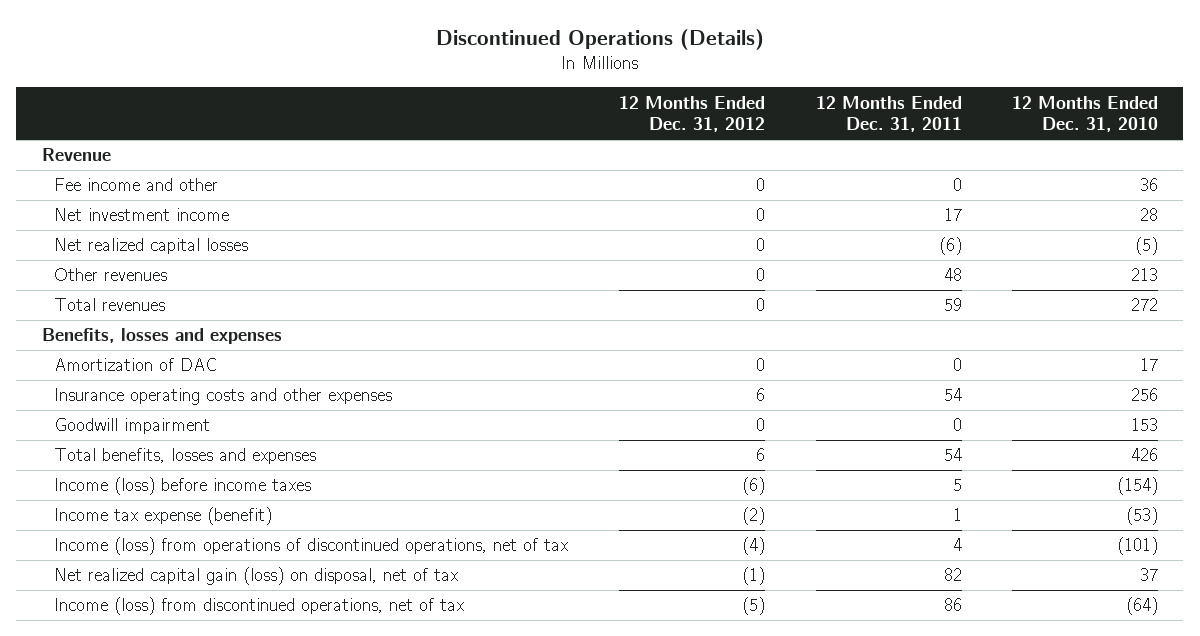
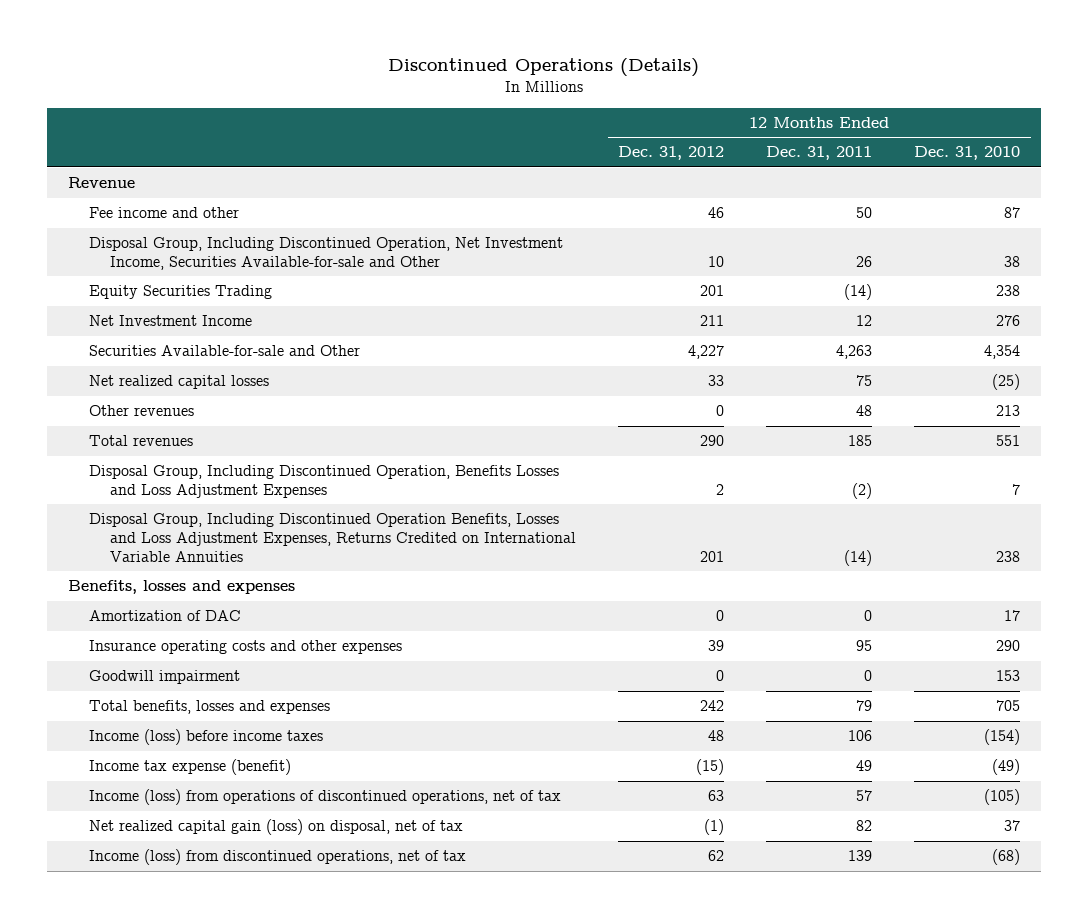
[755,178,765,192] 0 -> [708,207,725,219] 46
[952,178,962,192] 0 -> [856,207,873,219] 50
[1140,178,1159,192] 36 -> [1004,207,1021,219] 87
none -> [88,237,563,270] Disposal Group, Including Discontinued Operation, Net Investment Income, Securities Available-for-sale and Other
none -> [88,285,272,300] Equity Securities Trading
[54,208,230,222] Net investment income -> [88,315,252,327] Net Investment Income
[755,208,765,222] 0 -> [700,315,725,327] 211
[943,208,962,222] 17 -> [856,315,873,327] 12
[1140,208,1159,222] 28 -> [996,315,1021,327] 276
none -> [88,345,360,357] Securities Available-for-sale and Other
[755,238,765,252] 0 -> [708,375,725,387] 33
[938,237,962,256] (6) -> [856,375,873,387] 75
[1135,237,1159,256] (5) -> [992,374,1021,391] (25)
[755,298,765,312] 0 -> [700,435,725,447] 290
[943,298,962,312] 59 -> [848,435,873,447] 185
[1131,298,1159,312] 272 -> [996,435,1021,447] 551
none -> [88,465,559,498] Disposal Group, Including Discontinued Operation, Benefits Losses and Loss Adjustment Expenses
none -> [88,513,577,562] Disposal Group, Including Discontinued Operation Benefits, Losses and Loss Adjustment Expenses, Returns Credited on International Variable Annuities
[755,388,765,402] 6 -> [708,640,725,652] 39
[943,388,962,402] 54 -> [856,640,873,652] 95
[1131,388,1159,402] 256 -> [996,640,1021,652] 290
[755,448,765,462] 6 -> [700,700,725,712] 242
[943,448,962,462] 54 -> [856,700,873,712] 79
[1131,448,1159,462] 426 -> [996,700,1021,712] 705
[741,477,765,496] (6) -> [708,730,725,742] 48
[952,479,962,492] 5 -> [848,730,873,742] 106
[741,507,765,526] (2) -> [696,759,725,776] (15)
[952,508,962,522] 1 -> [856,760,873,772] 49
[1126,507,1159,526] (53) -> [992,759,1021,776] (49)
[741,537,765,556] (4) -> [708,790,725,802] 63
[952,538,962,552] 4 -> [856,790,873,802] 57
[1117,537,1159,556] (101) -> [984,789,1021,806] (105)
[741,597,765,616] (5) -> [708,850,725,862] 62
[943,598,962,612] 86 -> [848,850,873,862] 139
[1126,597,1159,616] (64) -> [992,849,1021,866] (68)

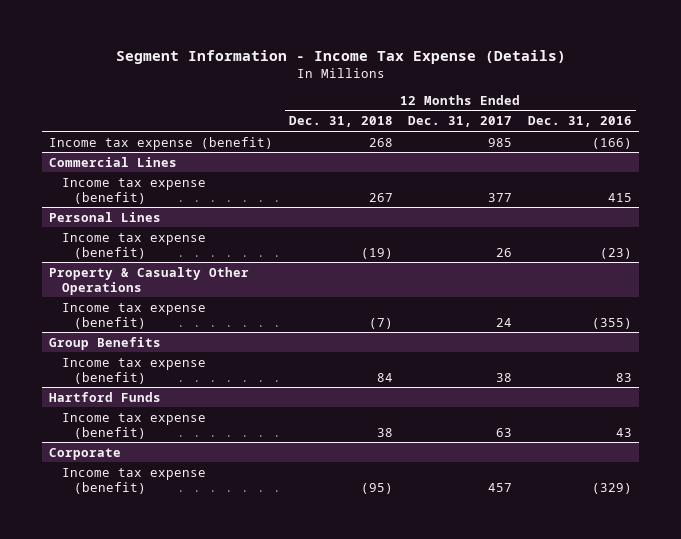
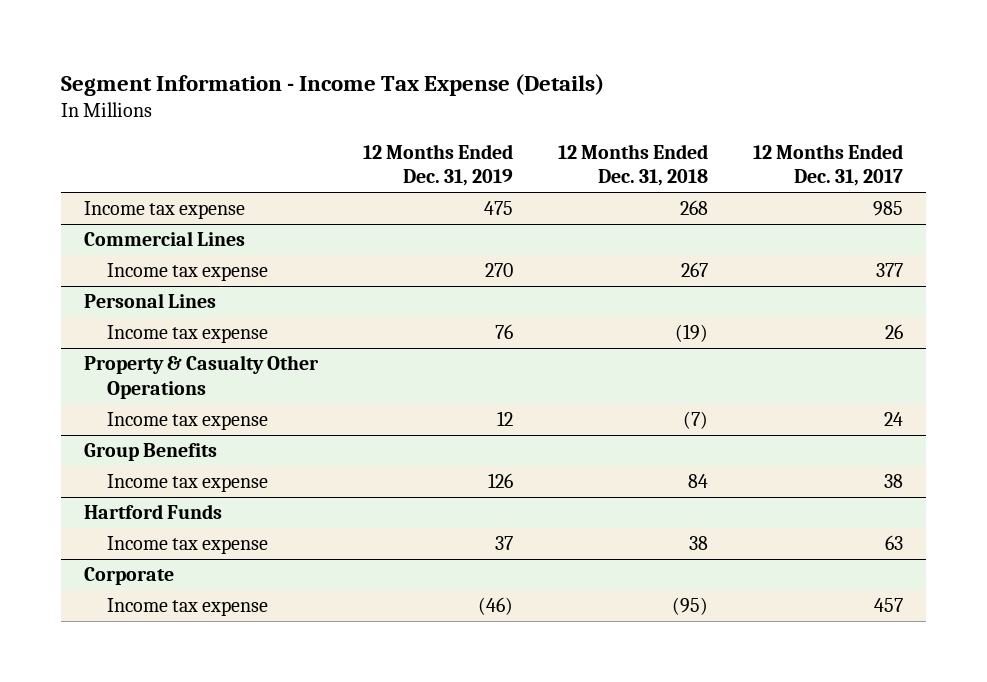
[527,116,632,128] Dec. 31, 2016 -> none
none -> [362,143,513,187] 12 Months Ended Dec. 31, 2019
[49,136,274,150] Income tax expense (benefit) -> [83,201,245,220] Income tax expense
[61,177,206,204] Income tax expense (benefit) -> [106,263,268,282] Income tax expense
[61,232,206,259] Income tax expense (benefit) -> [106,325,268,344] Income tax expense
[61,302,206,329] Income tax expense (benefit) -> [106,412,268,431] Income tax expense
[61,357,206,384] Income tax expense (benefit) -> [106,474,268,493] Income tax expense
[61,412,206,439] Income tax expense (benefit) -> [106,536,268,555] Income tax expense
[61,467,206,494] Income tax expense (benefit) -> [106,598,268,617] Income tax expense

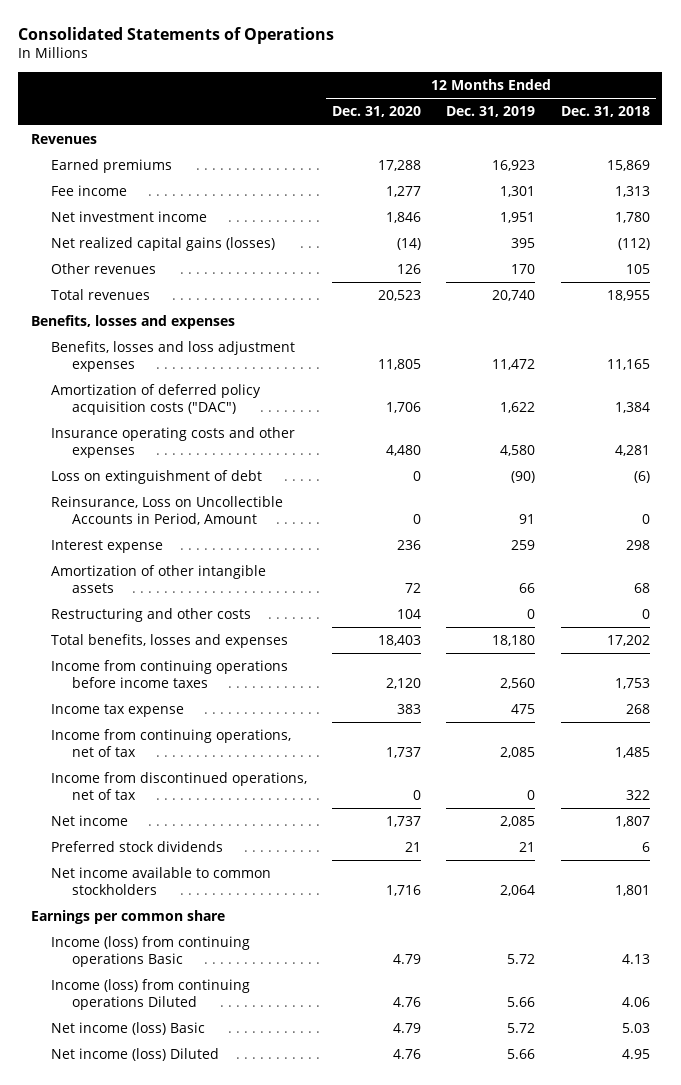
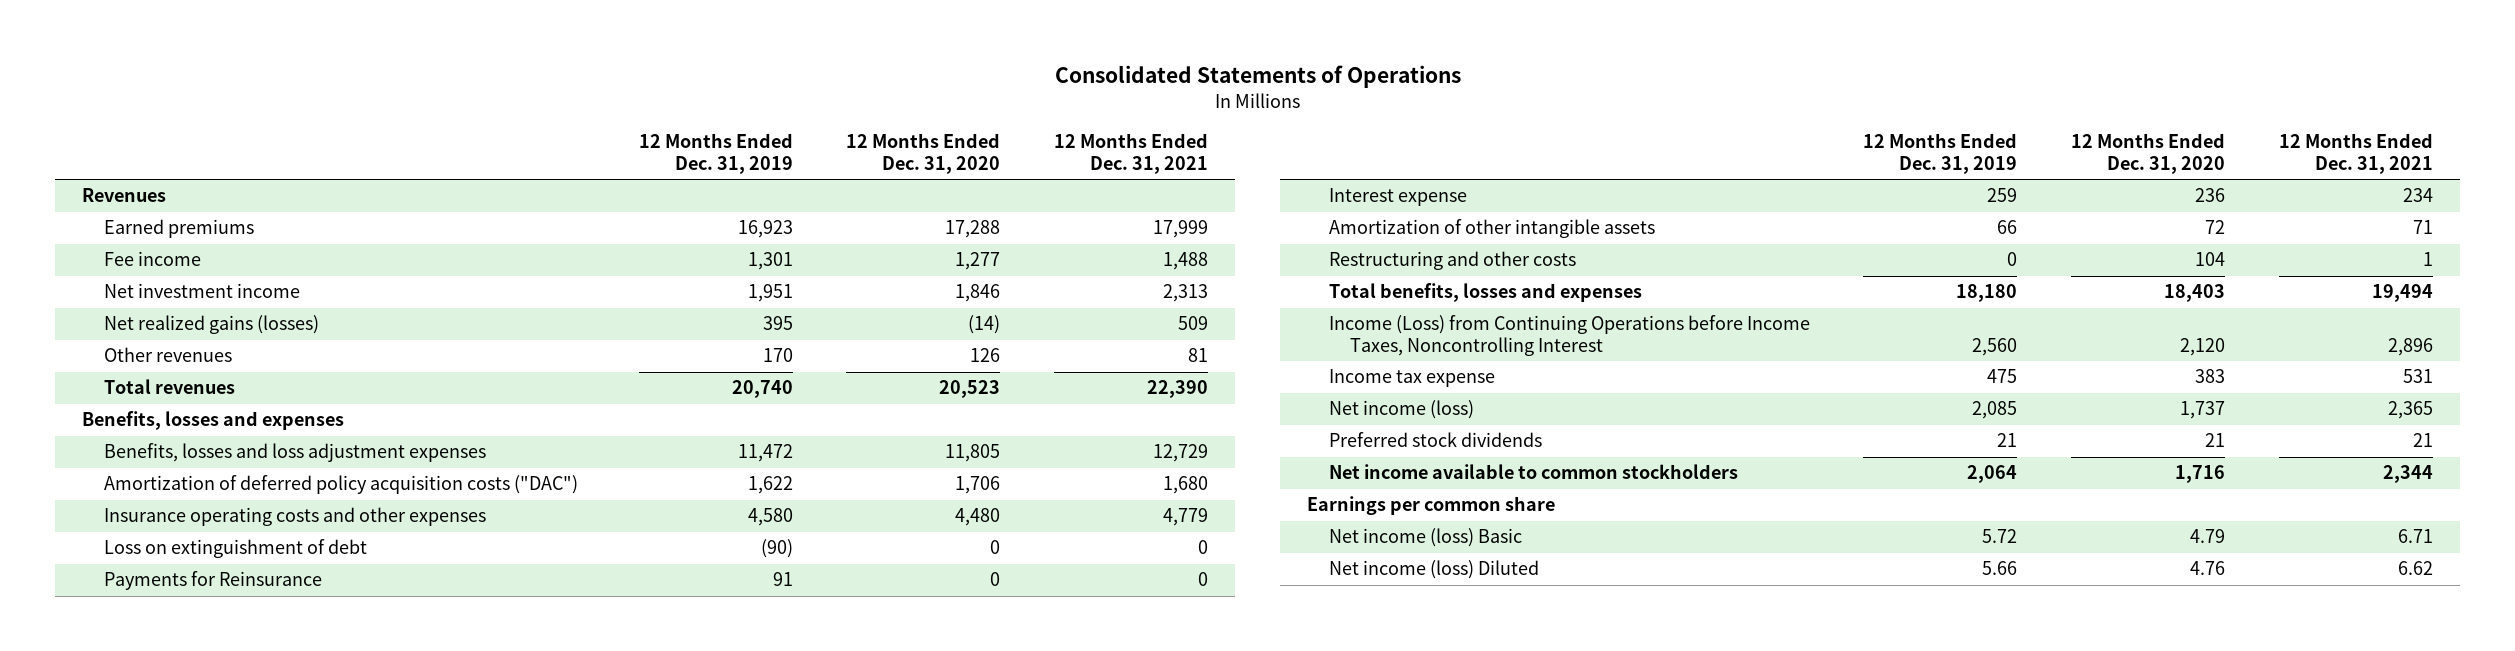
[560,106,650,118] Dec. 31, 2018 -> none
none -> [1054,133,1209,174] 12 Months Ended Dec. 31, 2021
[51,237,276,252] Net realized capital gains (losses) -> [103,315,319,335] Net realized gains (losses)
[51,496,284,525] Reinsurance, Loss on Uncollectible Accounts in Period, Amount -> none
none -> [103,571,322,591] Payments for Reinsurance
[51,660,289,688] Income from continuing operations before income taxes -> [1328,315,1810,357] Income (Loss) from Continuing Operations before Income Taxes, Noncontrolling Interest
[51,729,292,757] Income from continuing operations, net of tax -> none
[51,772,308,800] Income from discontinued operations, net of tax -> none
[51,815,129,827] Net income -> [1328,400,1474,420] Net income (loss)
[51,936,251,967] Income (loss) from continuing operations Basic -> none
[51,979,251,1010] Income (loss) from continuing operations Diluted -> none

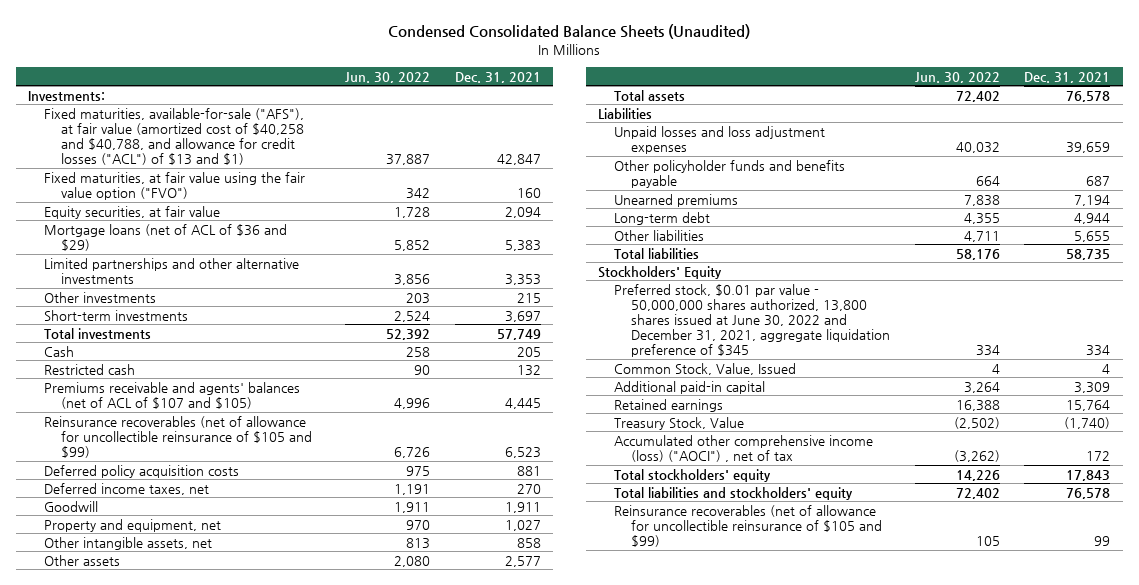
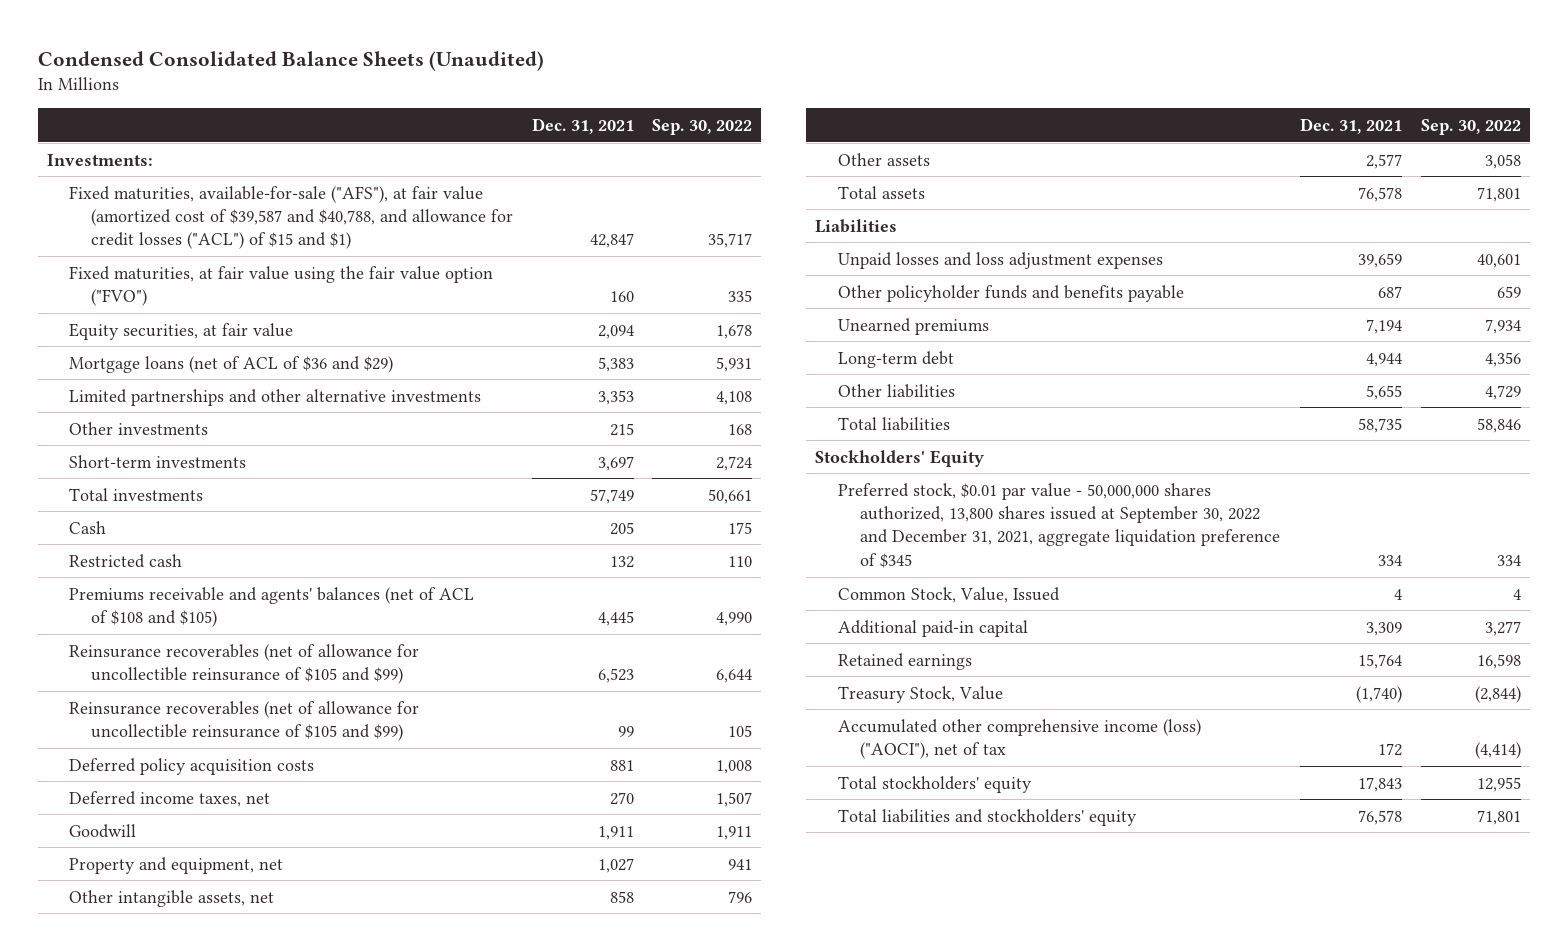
[344,71,430,83] Jun. 30, 2022 -> none
none -> [651,118,752,135] Sep. 30, 2022
[44,107,305,166] Fixed maturities, available-for-sale ("AFS"), at fair value (amortized cost of $40,258 and $40,788, and allowance for credit losses ("ACL") of $13 and $1) -> [68,185,514,250] Fixed maturities, available-for-sale ("AFS"), at fair value (amortized cost of $39,587 and $40,788, and allowance for credit losses ("ACL") of $15 and $1)
[44,381,301,409] Premiums receivable and agents' balances (net of ACL of $107 and $105) -> [68,586,474,628] Premiums receivable and agents' balances (net of ACL of $108 and $105)
[614,504,882,547] Reinsurance recoverables (net of allowance for uncollectible reinsurance of $105 and $99) -> [68,700,419,742] Reinsurance recoverables (net of allowance for uncollectible reinsurance of $105 and $99)
[614,283,890,358] Preferred stock, $0.01 par value - 50,000,000 shares authorized, 13,800 shares issued at June 30, 2022 and December 31, 2021, aggregate liquidation preference of $345 -> [837,482,1280,568] Preferred stock, $0.01 par value - 50,000,000 shares authorized, 13,800 shares issued at September 30, 2022 and December 31, 2021, aggregate liquidation preference of $345
[614,434,874,462] Accumulated other comprehensive income (loss) ("AOCI") , net of tax -> [837,718,1201,760] Accumulated other comprehensive income (loss) ("AOCI"), net of tax

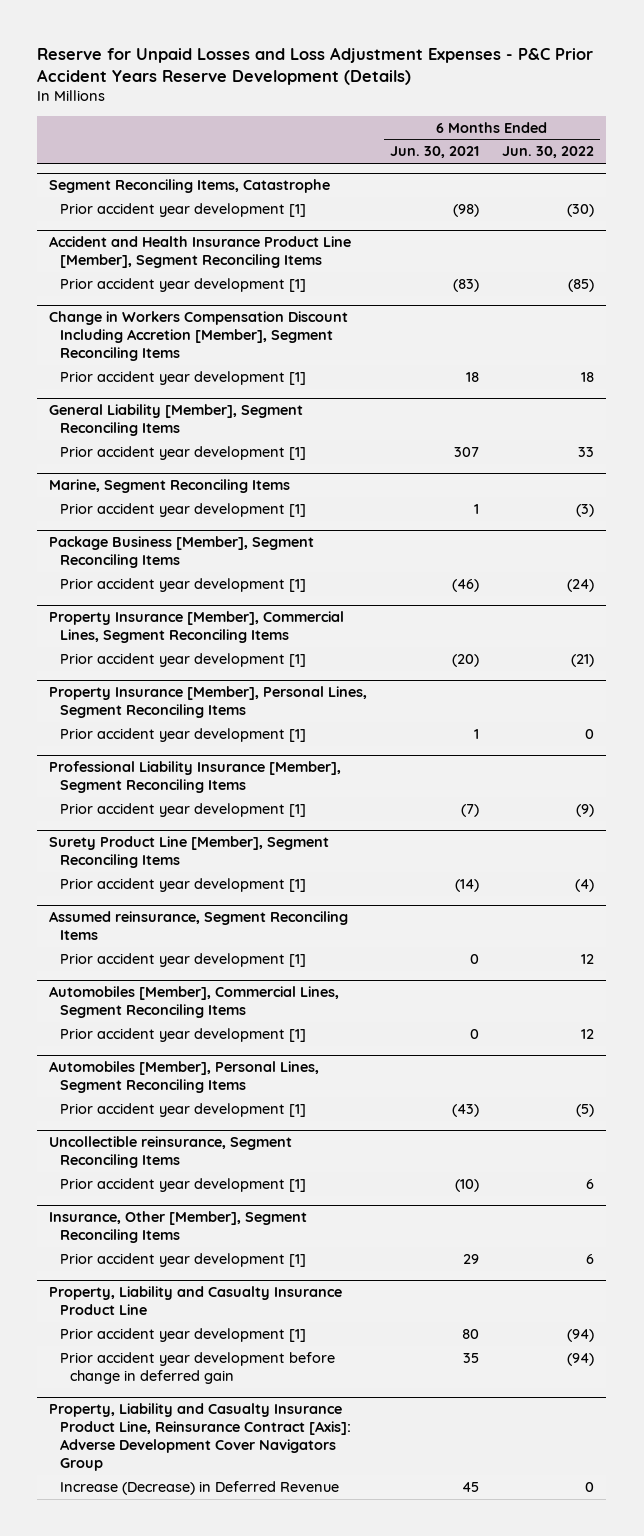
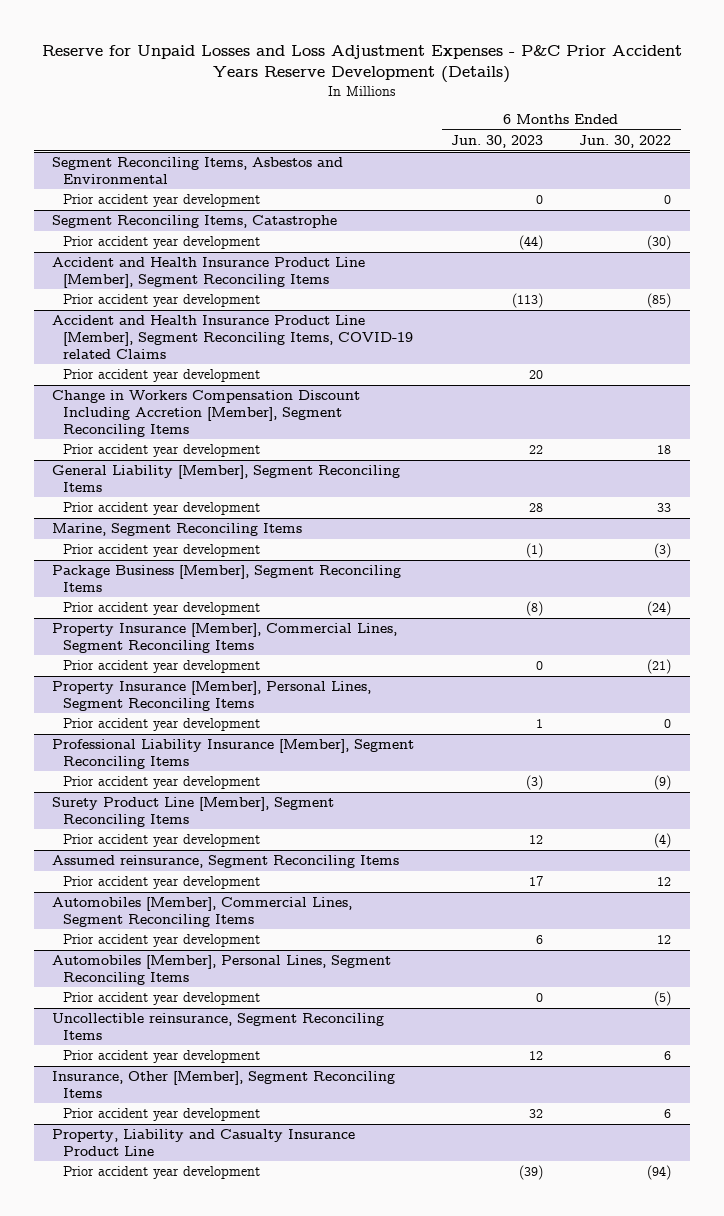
[390,146,480,159] Jun. 30, 2021 -> none
none -> [450,135,543,149] Jun. 30, 2023
none -> [52,157,344,184] Segment Reconciling Items, Asbestos and Environmental
none -> [62,194,260,208] Prior accident year development
[59,202,306,217] Prior accident year development [1] -> [62,236,260,250] Prior accident year development
[59,277,306,292] Prior accident year development [1] -> [62,294,260,308] Prior accident year development
none -> [52,315,413,359] Accident and Health Insurance Product Line [Member], Segment Reconciling Items, COVID-19 related Claims
none -> [62,369,260,383] Prior accident year development
[59,370,306,385] Prior accident year development [1] -> [62,444,260,458] Prior accident year development
[59,445,306,460] Prior accident year development [1] -> [62,502,260,516] Prior accident year development
[59,502,306,517] Prior accident year development [1] -> [62,544,260,558] Prior accident year development
[59,577,306,592] Prior accident year development [1] -> [62,602,260,616] Prior accident year development
[59,652,306,667] Prior accident year development [1] -> [62,660,260,674] Prior accident year development
[59,727,306,742] Prior accident year development [1] -> [62,718,260,732] Prior accident year development
[59,802,306,817] Prior accident year development [1] -> [62,776,260,790] Prior accident year development
[59,877,306,892] Prior accident year development [1] -> [62,834,260,848] Prior accident year development
[59,952,306,967] Prior accident year development [1] -> [62,876,260,890] Prior accident year development
[59,1027,306,1042] Prior accident year development [1] -> [62,934,260,948] Prior accident year development
[59,1102,306,1117] Prior accident year development [1] -> [62,992,260,1006] Prior accident year development
[59,1177,306,1192] Prior accident year development [1] -> [62,1050,260,1064] Prior accident year development
[59,1252,306,1267] Prior accident year development [1] -> [62,1108,260,1122] Prior accident year development
[59,1351,335,1385] Prior accident year development before change in deferred gain -> none
[49,1403,351,1472] Property, Liability and Casualty Insurance Product Line, Reinsurance Contract [Axis]: Adverse Development Cover Navigators Group -> none
[59,1480,339,1495] Increase (Decrease) in Deferred Revenue -> none
[59,1327,306,1342] Prior accident year development [1] -> [62,1166,260,1180] Prior accident year development

